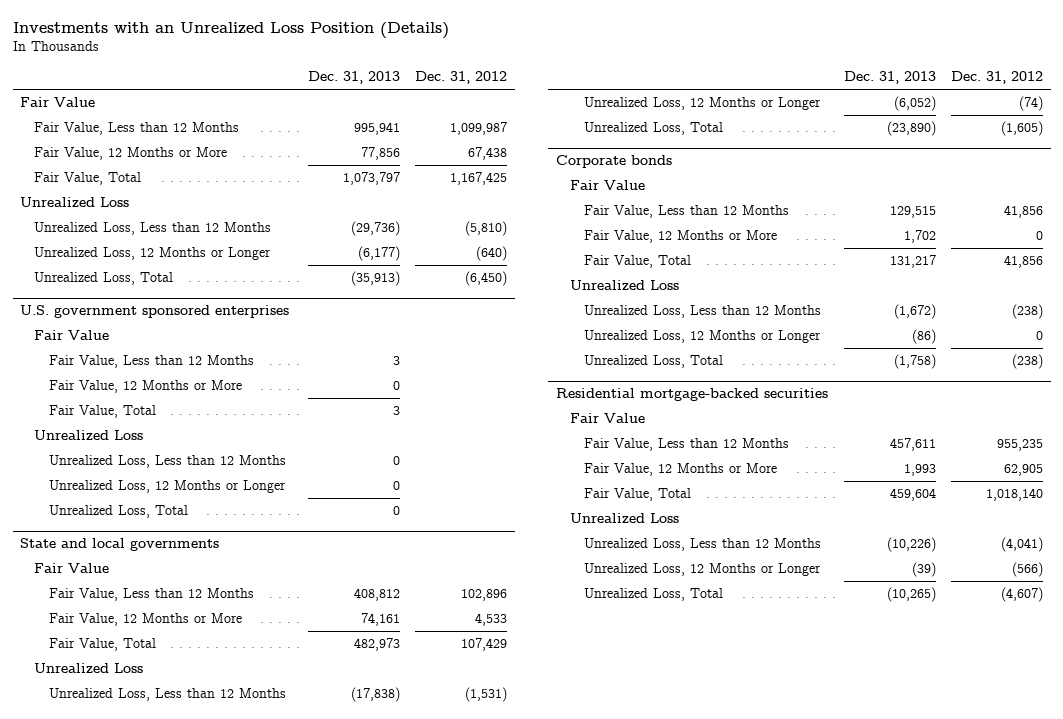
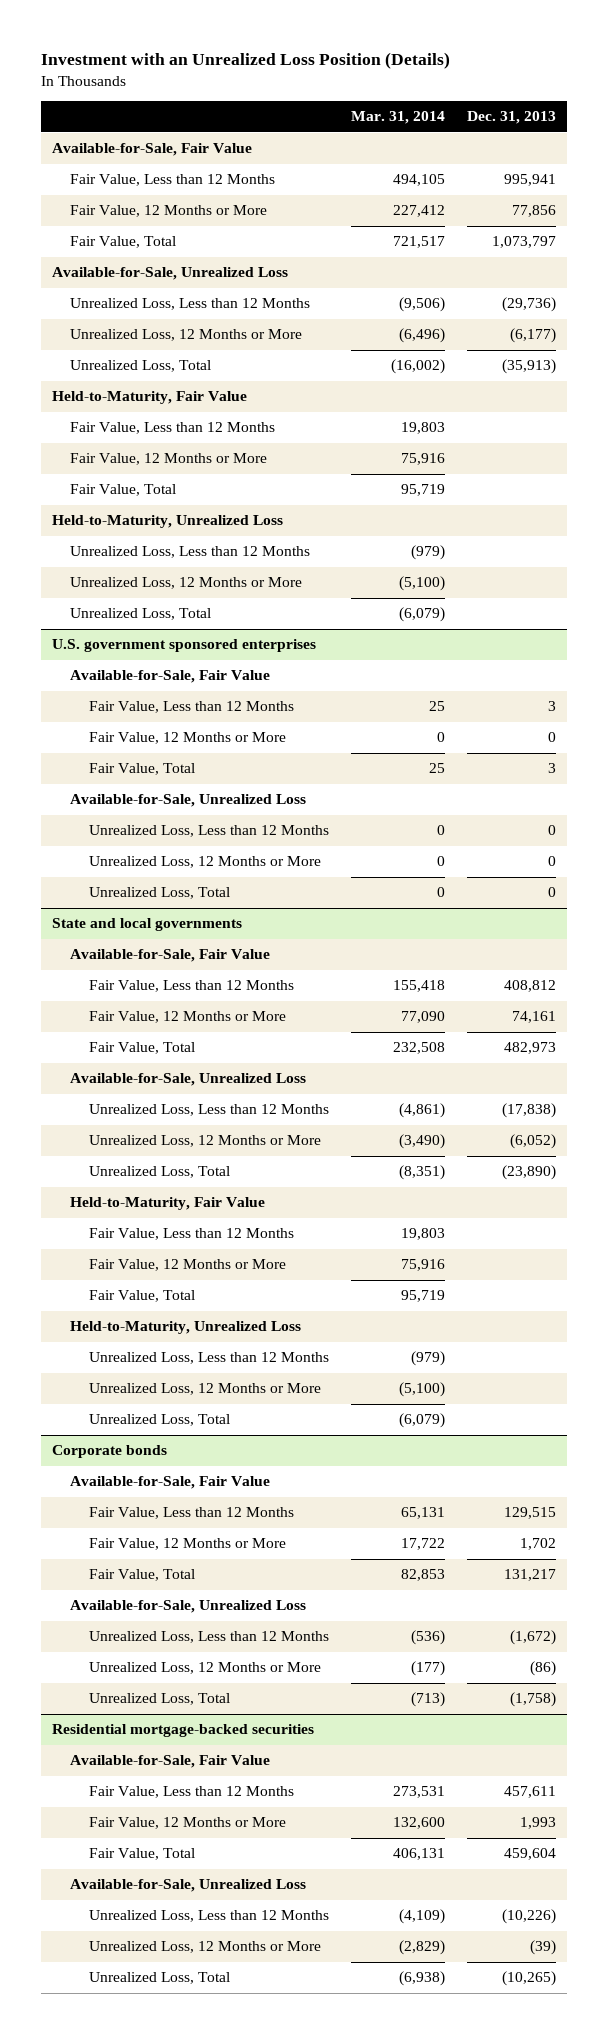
[12,22,449,40] Investments with an Unrealized Loss Position (Details) -> [40,51,450,69] Investment with an Unrealized Loss Position (Details)
[415,71,508,85] Dec. 31, 2012 -> none
none -> [350,111,445,125] Mar. 31, 2014
[20,97,96,108] Fair Value -> [52,143,253,157] Available-for-Sale, Fair Value
[20,197,130,208] Unrealized Loss -> [52,267,289,281] Available-for-Sale, Unrealized Loss
[34,247,272,261] Unrealized Loss, 12 Months or Longer -> [70,329,303,342] Unrealized Loss, 12 Months or More
none -> [52,391,248,405] Held-to-Maturity, Fair Value
none -> [70,422,276,435] Fair Value, Less than 12 Months
none -> [70,453,268,466] Fair Value, 12 Months or More
none -> [70,484,177,497] Fair Value, Total
none -> [52,515,284,529] Held-to-Maturity, Unrealized Loss
none -> [70,546,311,559] Unrealized Loss, Less than 12 Months
none -> [70,577,303,590] Unrealized Loss, 12 Months or More
none -> [70,608,212,621] Unrealized Loss, Total
[34,330,110,341] Fair Value -> [70,670,271,684] Available-for-Sale, Fair Value
[34,430,144,441] Unrealized Loss -> [70,794,307,808] Available-for-Sale, Unrealized Loss
[48,480,286,494] Unrealized Loss, 12 Months or Longer -> [88,856,321,869] Unrealized Loss, 12 Months or More
[34,563,110,574] Fair Value -> [70,949,271,963] Available-for-Sale, Fair Value
[34,663,144,674] Unrealized Loss -> [70,1073,307,1087] Available-for-Sale, Unrealized Loss
[584,97,822,111] Unrealized Loss, 12 Months or Longer -> [88,1135,321,1148] Unrealized Loss, 12 Months or More
none -> [70,1197,266,1211] Held-to-Maturity, Fair Value
none -> [88,1228,294,1241] Fair Value, Less than 12 Months
none -> [88,1259,286,1272] Fair Value, 12 Months or More
none -> [88,1290,195,1303] Fair Value, Total
none -> [70,1321,302,1335] Held-to-Maturity, Unrealized Loss
none -> [88,1352,329,1365] Unrealized Loss, Less than 12 Months
none -> [88,1383,321,1396] Unrealized Loss, 12 Months or More
none -> [88,1414,230,1427] Unrealized Loss, Total
[570,180,646,191] Fair Value -> [70,1476,271,1490] Available-for-Sale, Fair Value
[570,280,680,291] Unrealized Loss -> [70,1600,307,1614] Available-for-Sale, Unrealized Loss
[584,330,822,344] Unrealized Loss, 12 Months or Longer -> [88,1662,321,1675] Unrealized Loss, 12 Months or More
[570,413,646,424] Fair Value -> [70,1755,271,1769] Available-for-Sale, Fair Value
[570,513,680,524] Unrealized Loss -> [70,1879,307,1893] Available-for-Sale, Unrealized Loss
[584,563,822,577] Unrealized Loss, 12 Months or Longer -> [88,1941,321,1954] Unrealized Loss, 12 Months or More

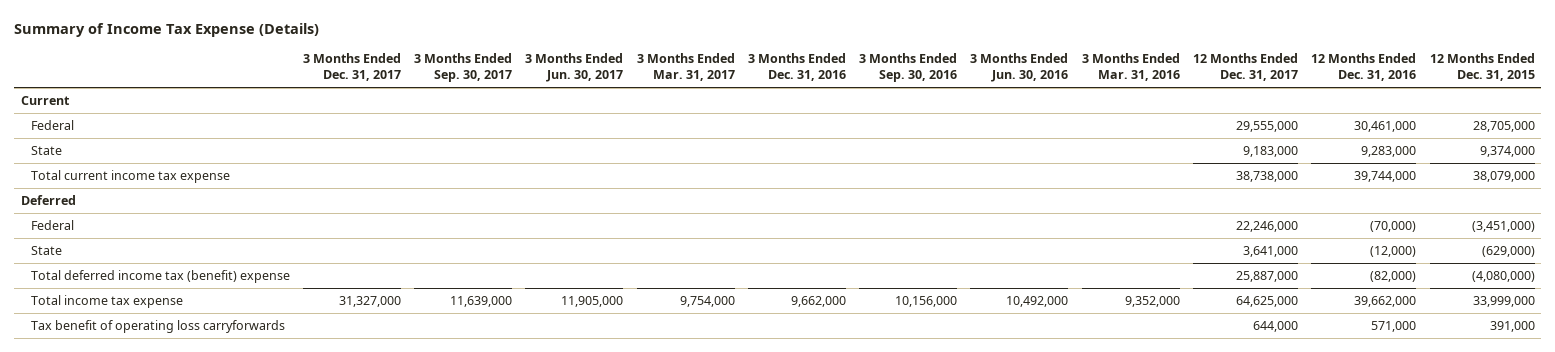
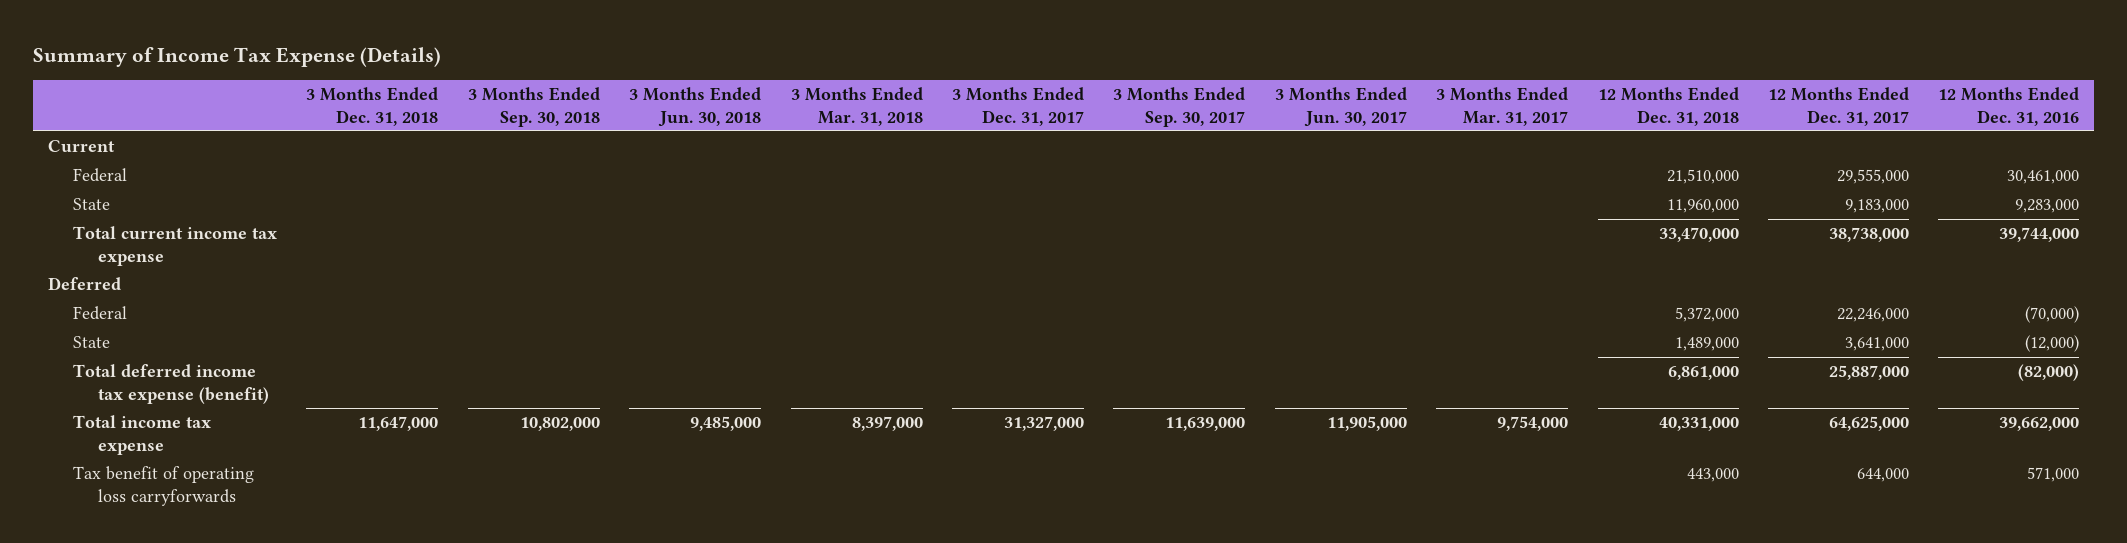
[747,53,846,82] 3 Months Ended Dec. 31, 2016 -> none
[859,53,958,83] 3 Months Ended Sep. 30, 2016 -> none
[970,53,1069,83] 3 Months Ended Jun. 30, 2016 -> none
[1081,53,1180,82] 3 Months Ended Mar. 31, 2016 -> none
[1429,53,1535,82] 12 Months Ended Dec. 31, 2015 -> none
none -> [306,87,439,126] 3 Months Ended Dec. 31, 2018
none -> [467,87,600,127] 3 Months Ended Sep. 30, 2018
none -> [629,87,762,127] 3 Months Ended Jun. 30, 2018
none -> [790,87,923,126] 3 Months Ended Mar. 31, 2018
none -> [1597,87,1739,126] 12 Months Ended Dec. 31, 2018
[30,269,290,283] Total deferred income tax (benefit) expense -> [72,364,269,404] Total deferred income tax expense (benefit)

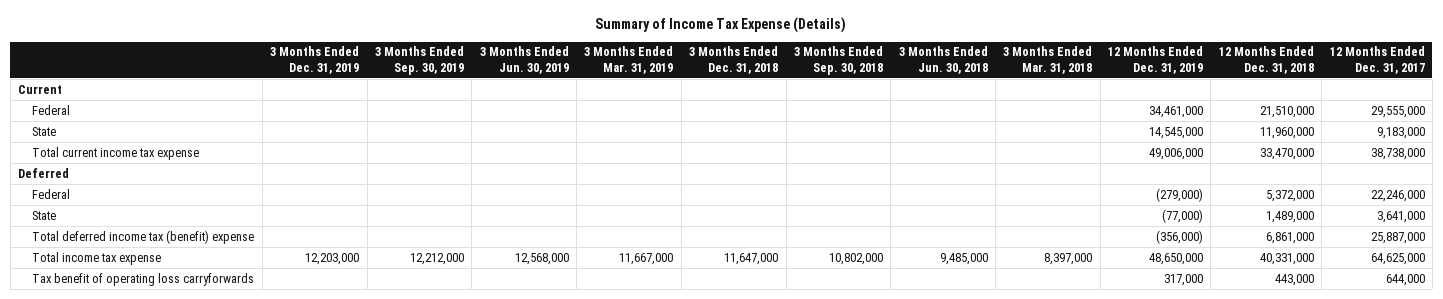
[951,87,1084,126] 3 Months Ended Dec. 31, 2017 -> none
[1113,87,1246,127] 3 Months Ended Sep. 30, 2017 -> none
[1274,87,1407,127] 3 Months Ended Jun. 30, 2017 -> none
[1436,87,1569,126] 3 Months Ended Mar. 31, 2017 -> none
[1938,87,2080,126] 12 Months Ended Dec. 31, 2016 -> none
none -> [270,46,360,74] 3 Months Ended Dec. 31, 2019
none -> [374,46,464,75] 3 Months Ended Sep. 30, 2019
none -> [479,46,569,74] 3 Months Ended Jun. 30, 2019
none -> [584,46,674,74] 3 Months Ended Mar. 31, 2019
none -> [1108,46,1204,74] 12 Months Ended Dec. 31, 2019
[72,364,269,404] Total deferred income tax expense (benefit) -> [32,229,255,244] Total deferred income tax (benefit) expense

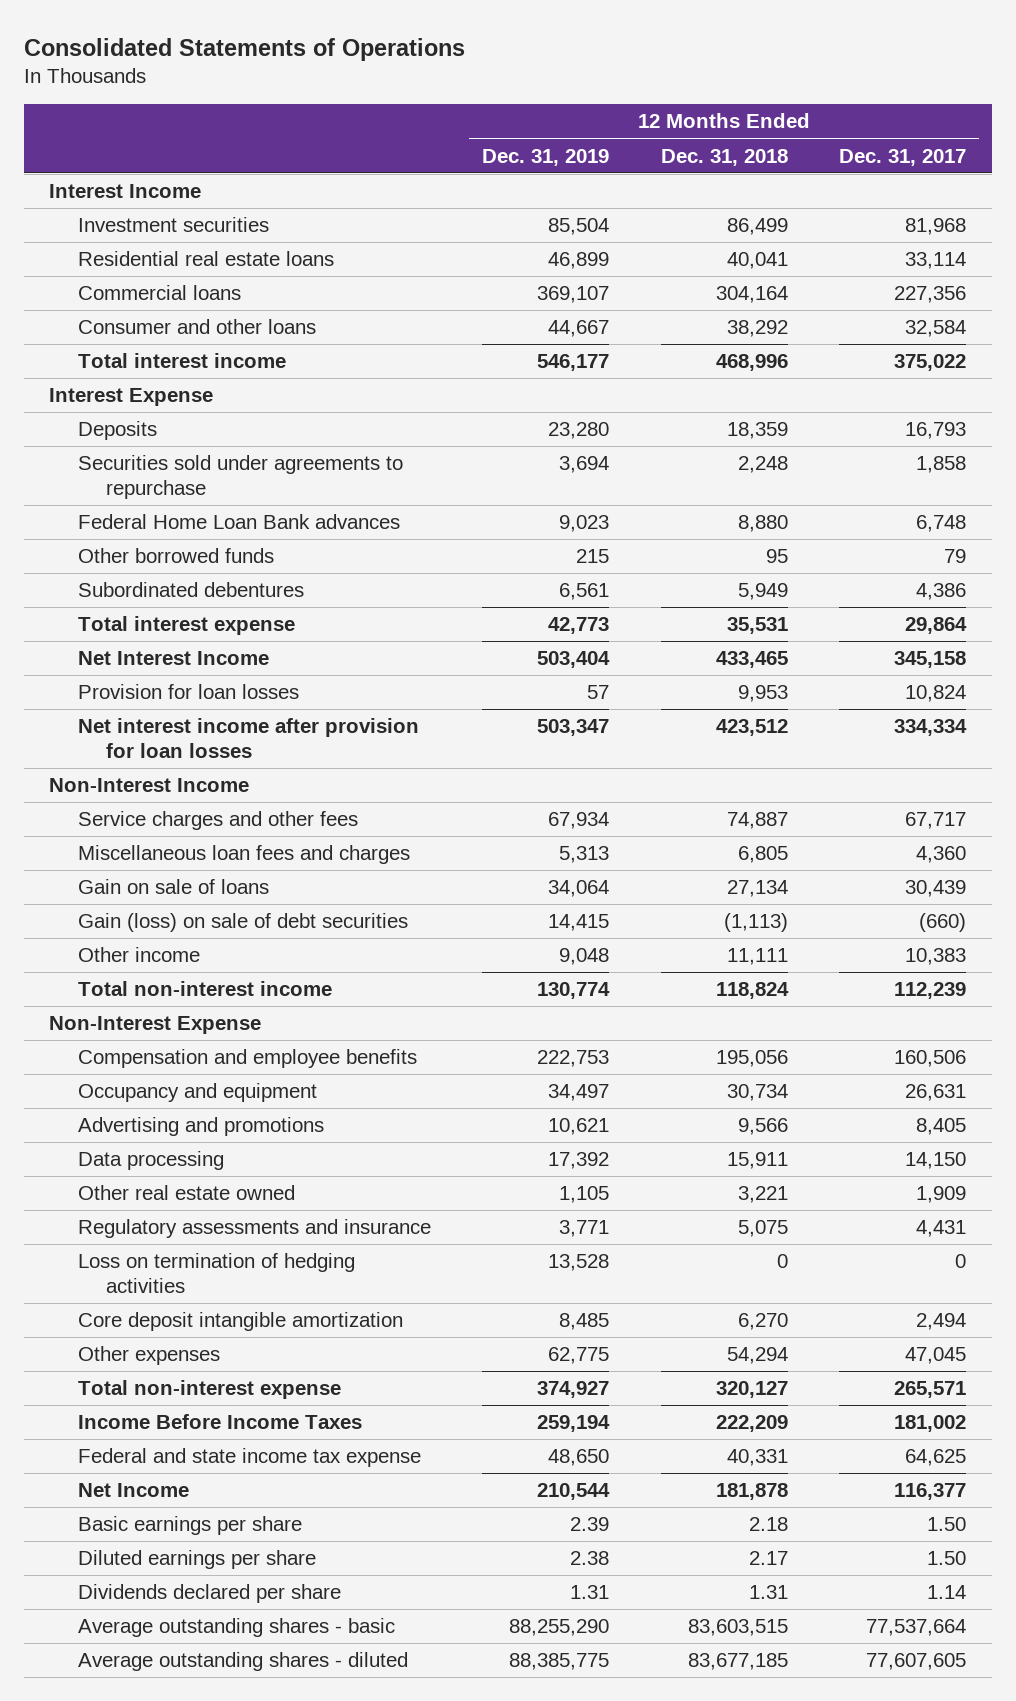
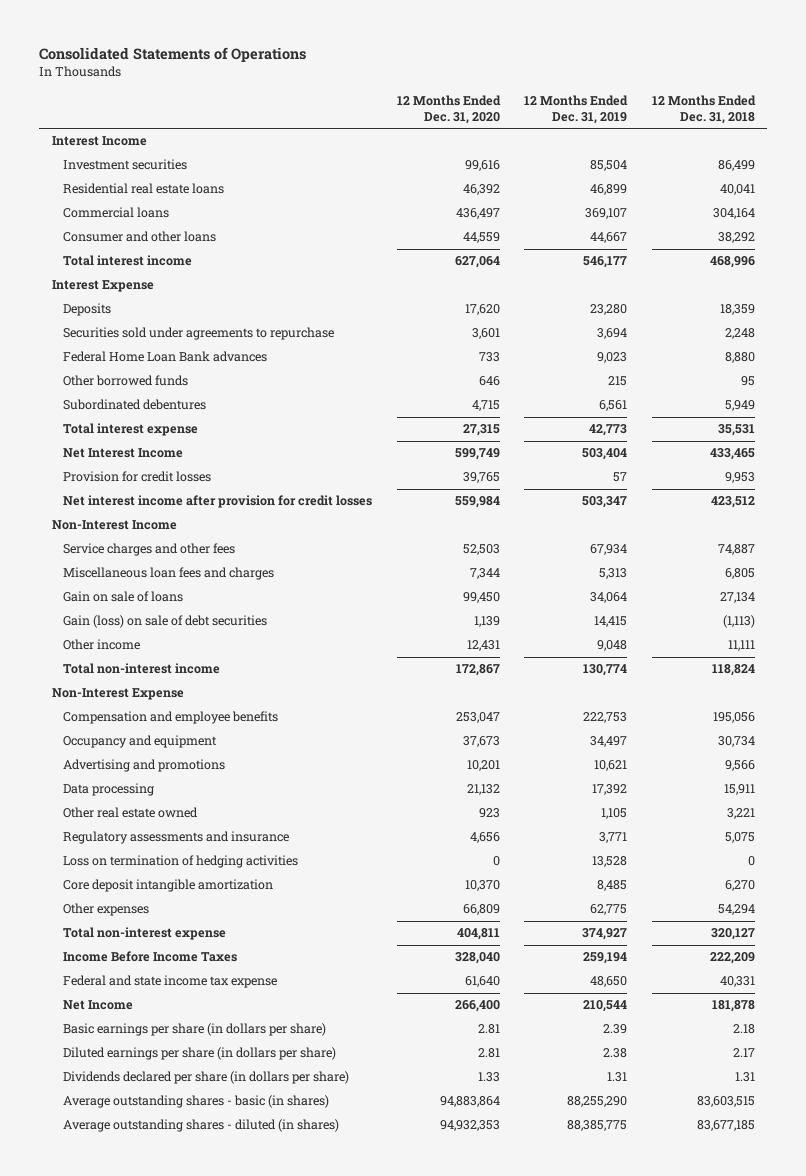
[839,148,967,166] Dec. 31, 2017 -> none
none -> [396,94,501,124] 12 Months Ended Dec. 31, 2020
[77,684,299,700] Provision for loan losses -> [63,471,212,483] Provision for credit losses
[77,718,419,758] Net interest income after provision for loan losses -> [63,495,373,509] Net interest income after provision for credit losses
[77,1516,302,1536] Basic earnings per share -> [63,1023,327,1037] Basic earnings per share (in dollars per share)
[77,1550,316,1570] Diluted earnings per share -> [63,1047,337,1061] Diluted earnings per share (in dollars per share)
[77,1584,341,1604] Dividends declared per share -> [63,1071,350,1085] Dividends declared per share (in dollars per share)
[77,1618,395,1638] Average outstanding shares - basic -> [63,1095,330,1109] Average outstanding shares - basic (in shares)
[77,1652,408,1672] Average outstanding shares - diluted -> [63,1119,340,1133] Average outstanding shares - diluted (in shares)

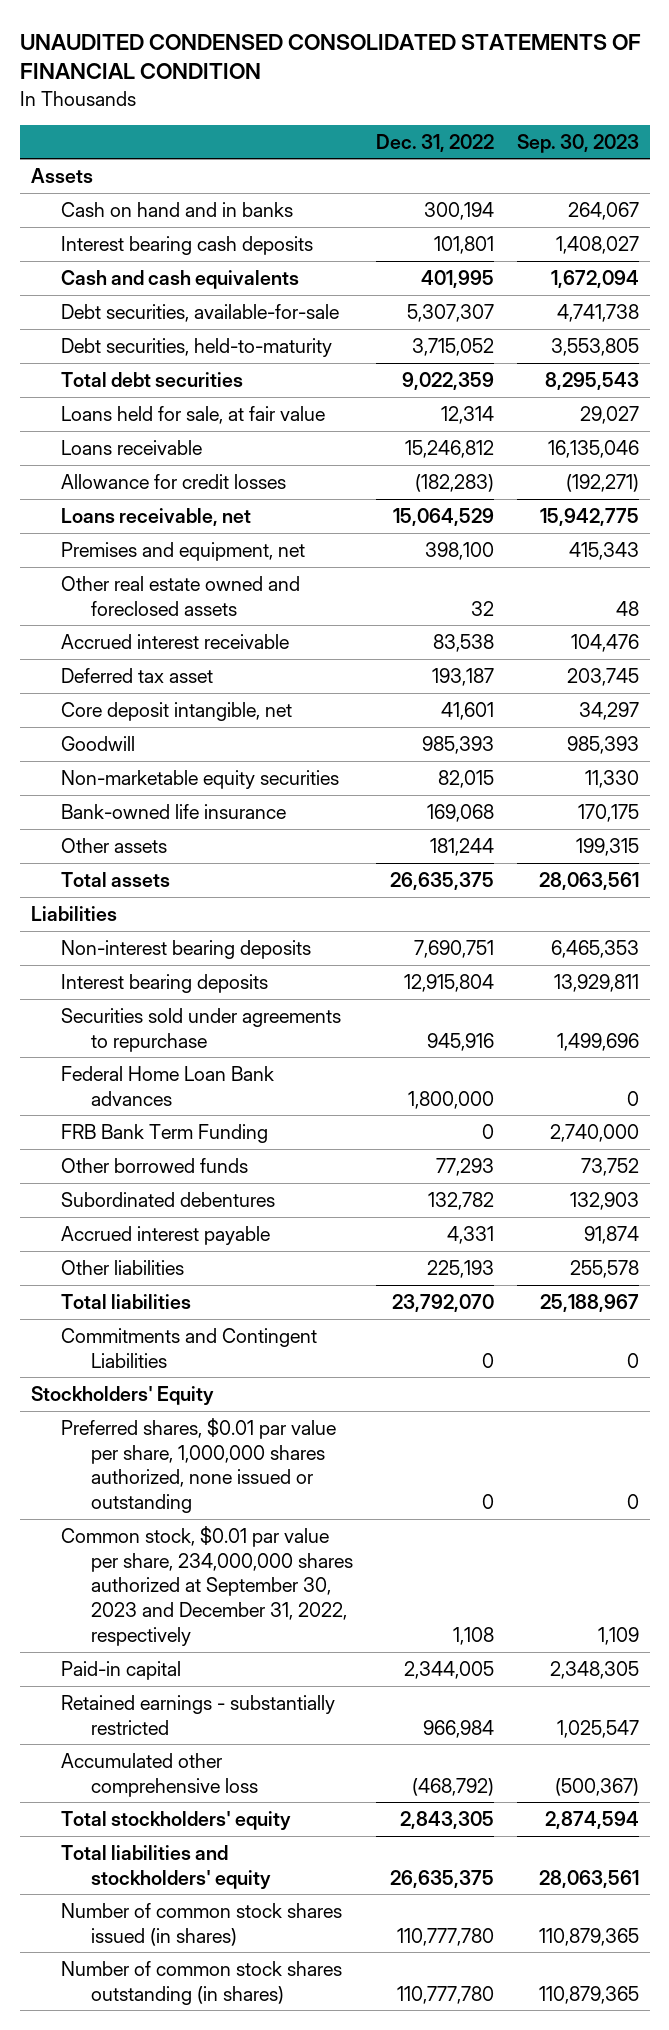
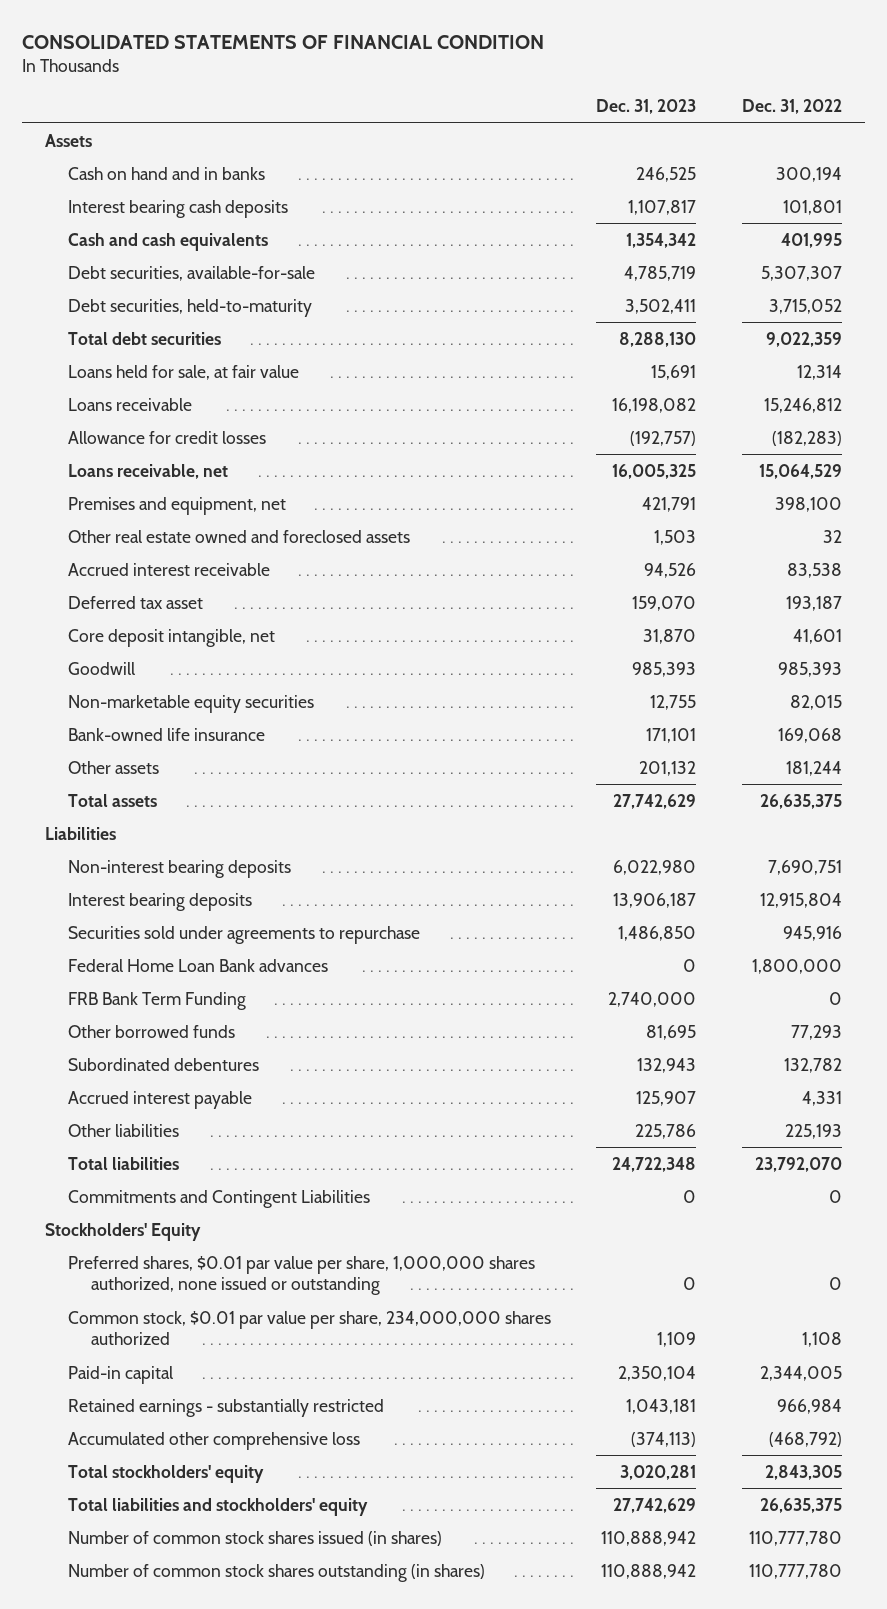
[19,33,641,80] UNAUDITED CONDENSED CONSOLIDATED STATEMENTS OF FINANCIAL CONDITION -> [21,34,544,49] CONSOLIDATED STATEMENTS OF FINANCIAL CONDITION
[516,133,639,153] Sep. 30, 2023 -> none
none -> [596,99,697,115] Dec. 31, 2023
[61,1525,354,1647] Common stock, $0.01 par value per share, 234,000,000 shares authorized at September 30, 2023 and December 31, 2022, respectively -> [67,1310,551,1346] Common stock, $0.01 par value per share, 234,000,000 shares authorized

